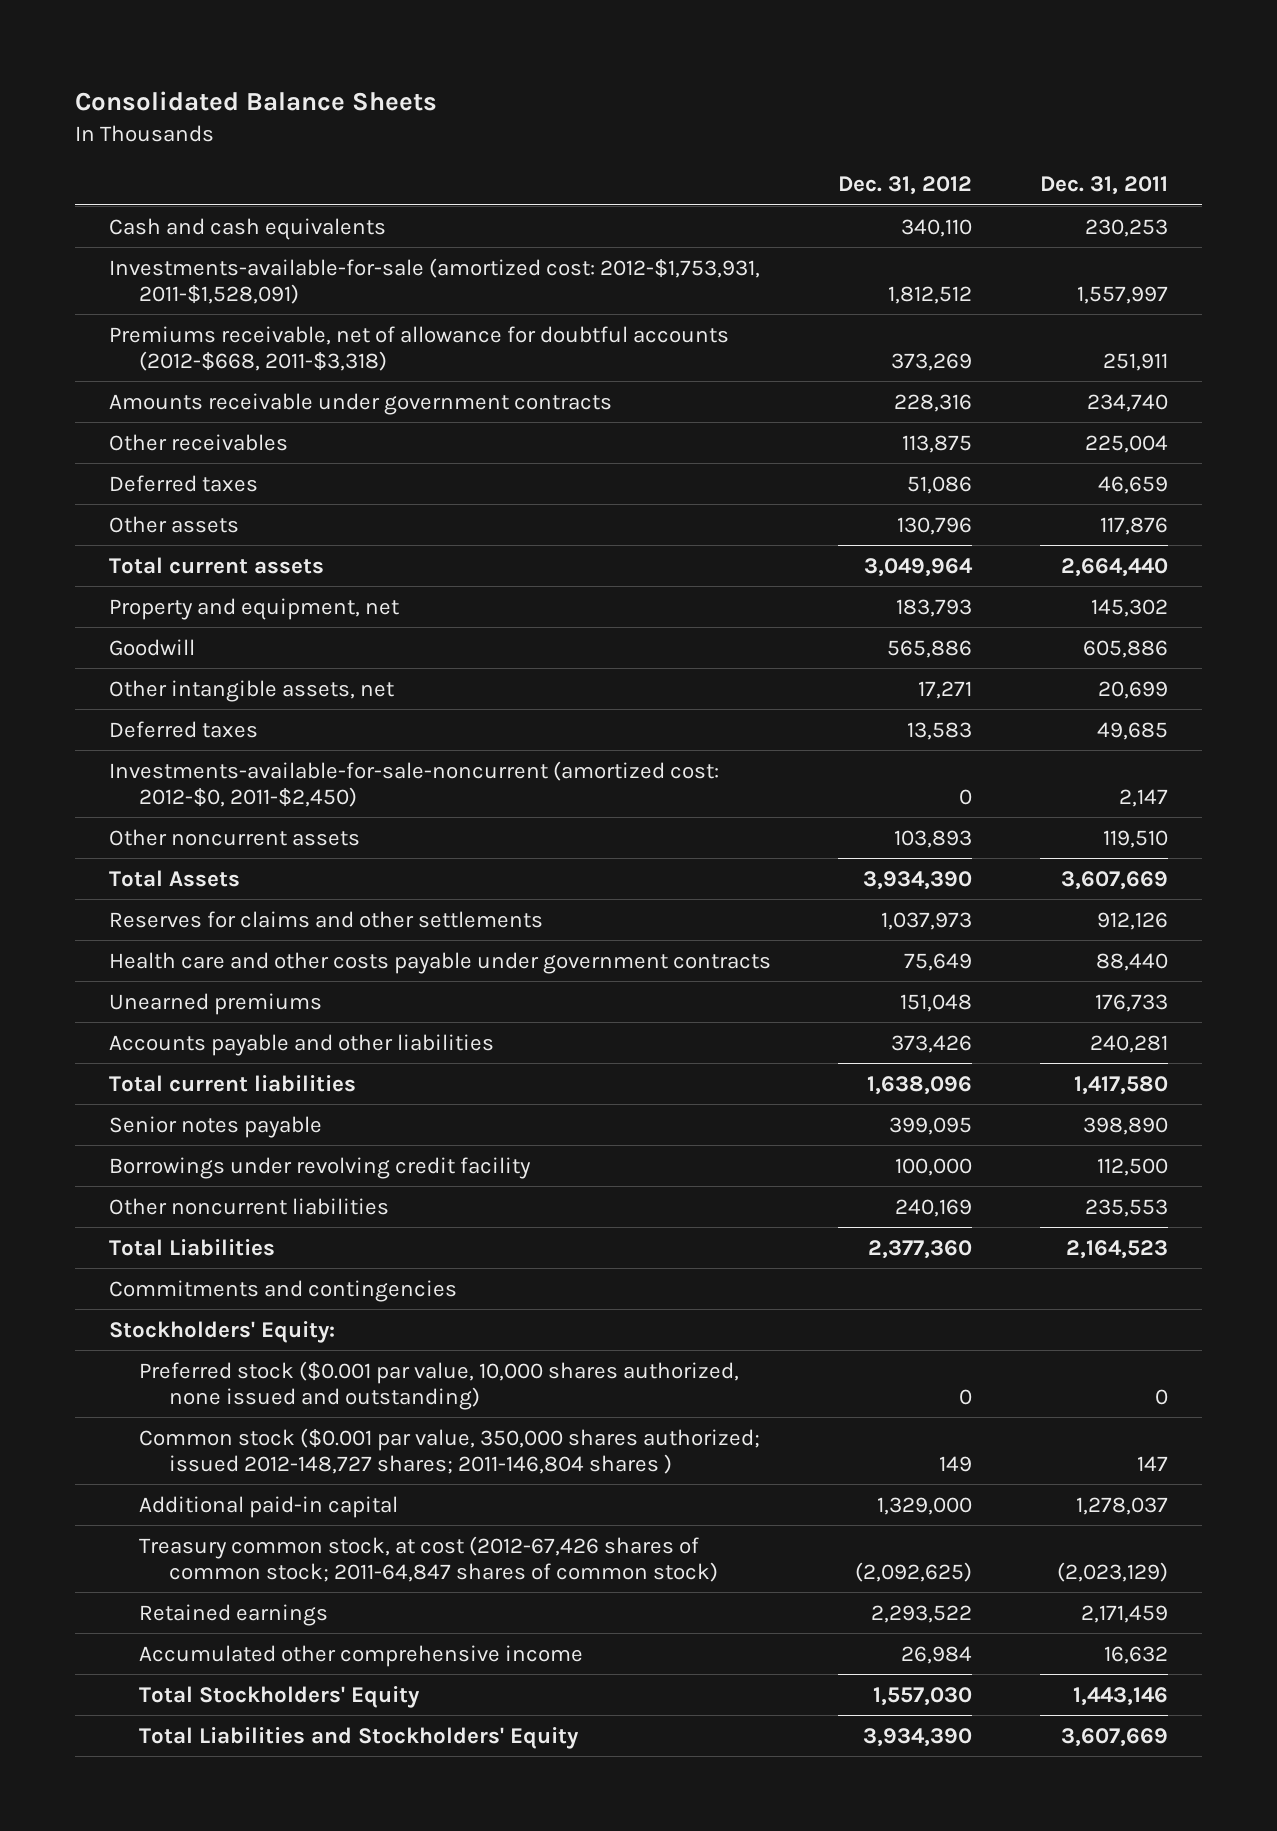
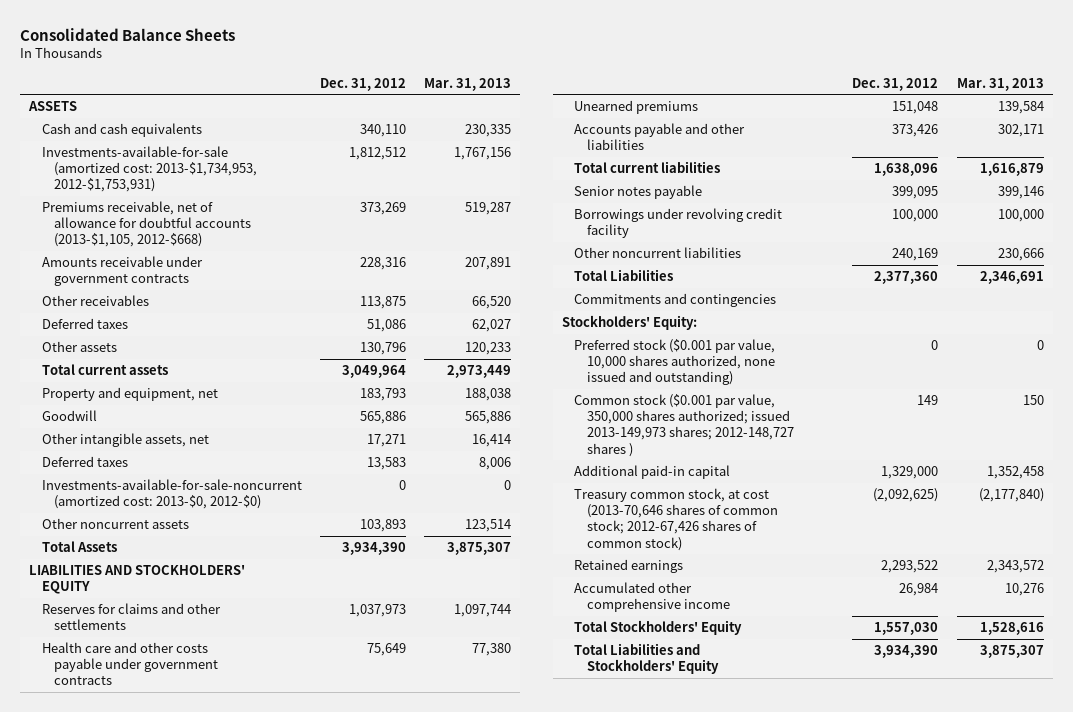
[1039,176,1168,196] Dec. 31, 2011 -> none
none -> [423,77,511,91] Mar. 31, 2013
none -> [28,101,78,112] ASSETS
[109,257,761,304] Investments-available-for-sale (amortized cost: 2012-$1,753,931, 2011-$1,528,091) -> [41,146,257,193] Investments-available-for-sale (amortized cost: 2013-$1,734,953, 2012-$1,753,931)
[109,325,730,371] Premiums receivable, net of allowance for doubtful accounts (2012-$668, 2011-$3,318) -> [41,201,251,248] Premiums receivable, net of allowance for doubtful accounts (2013-$1,105, 2012-$668)
[109,760,720,807] Investments-available-for-sale-noncurrent (amortized cost: 2012-$0, 2011-$2,450) -> [41,479,302,510] Investments-available-for-sale-noncurrent (amortized cost: 2013-$0, 2012-$0)
none -> [29,565,246,595] LIABILITIES AND STOCKHOLDERS' EQUITY
[139,1427,761,1474] Common stock ($0.001 par value, 350,000 shares authorized; issued 2012-148,727 shares; 2011-146,804 shares ) -> [574,394,794,457] Common stock ($0.001 par value, 350,000 shares authorized; issued 2013-149,973 shares; 2012-148,727 shares )
[139,1535,719,1582] Treasury common stock, at cost (2012-67,426 shares of common stock; 2011-64,847 shares of common stock) -> [574,488,778,551] Treasury common stock, at cost (2013-70,646 shares of common stock; 2012-67,426 shares of common stock)

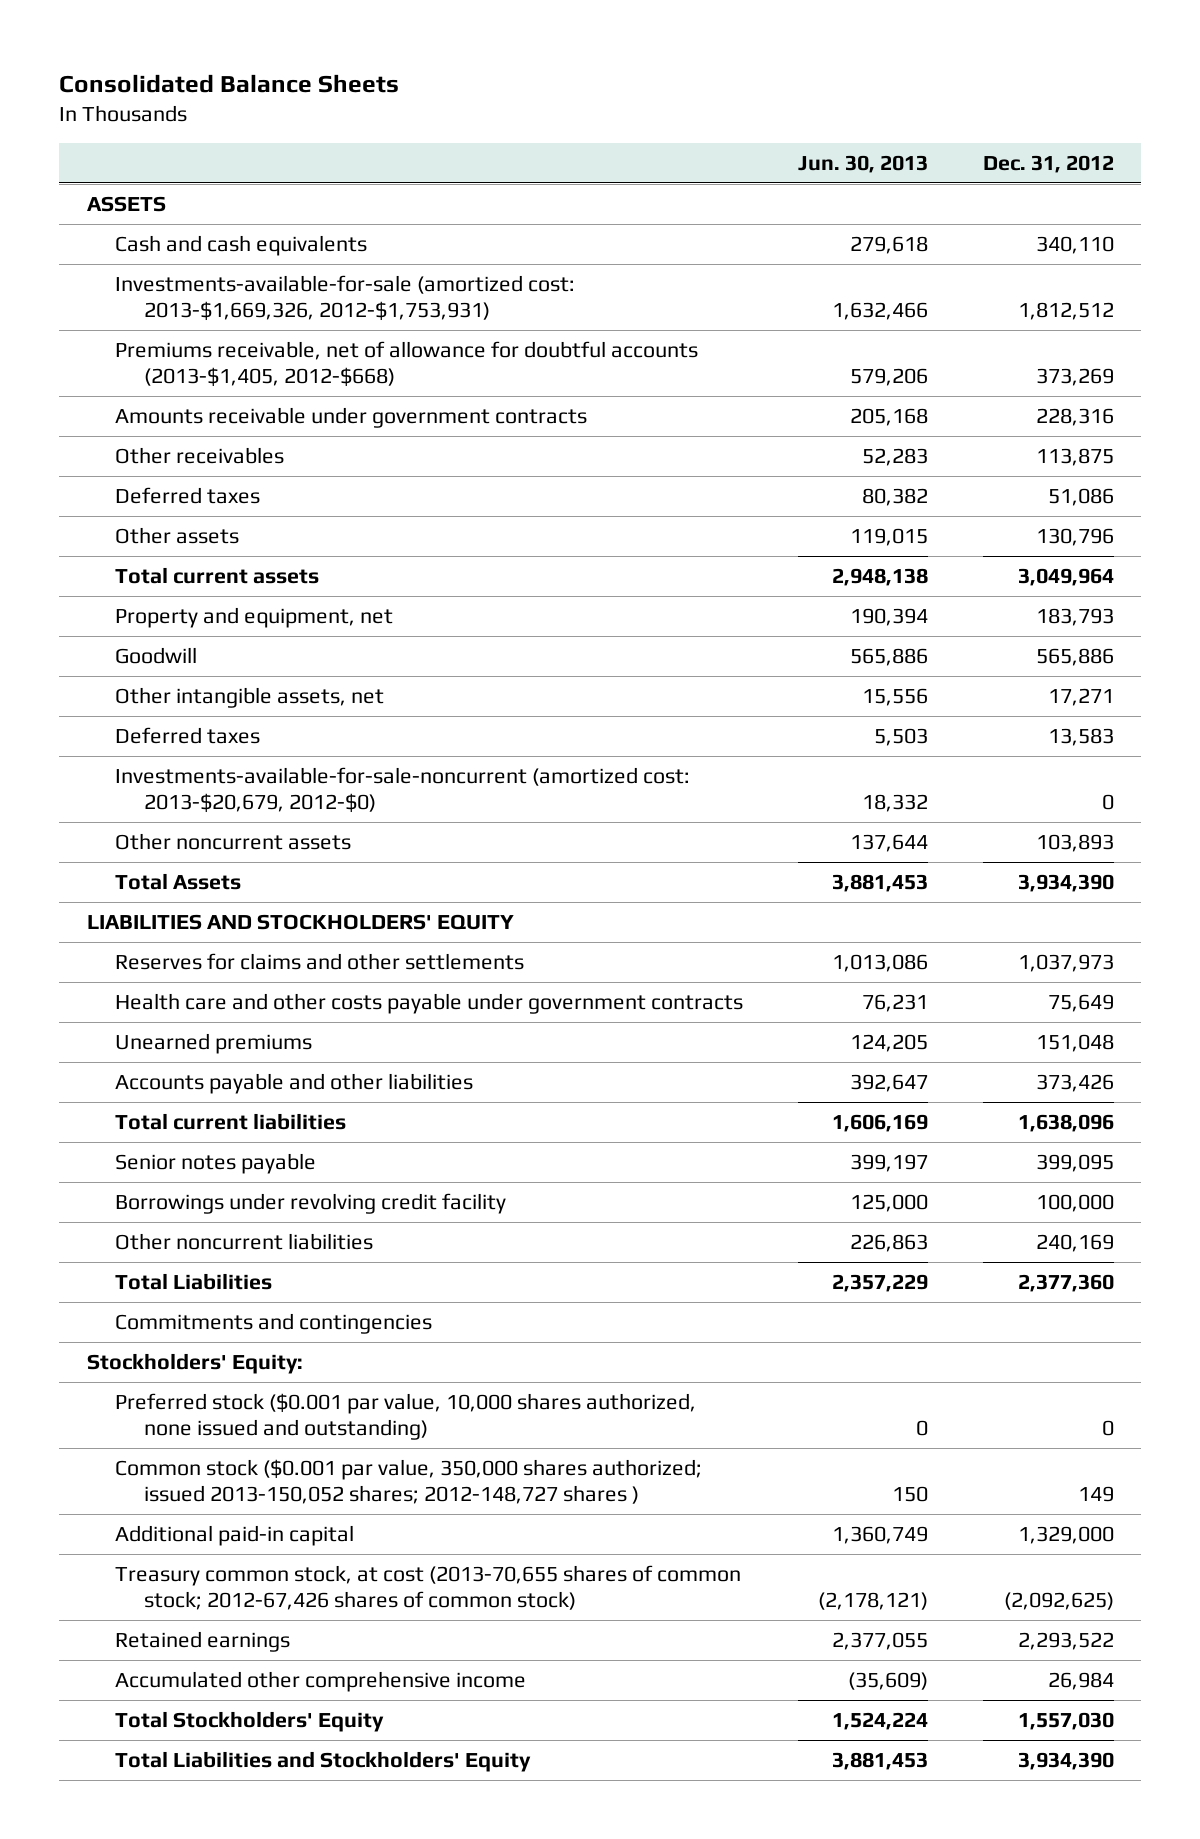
[423,77,511,91] Mar. 31, 2013 -> none
none -> [797,154,928,173] Jun. 30, 2013
[41,146,257,193] Investments-available-for-sale (amortized cost: 2013-$1,734,953, 2012-$1,753,931) -> [115,274,576,322] Investments-available-for-sale (amortized cost: 2013-$1,669,326, 2012-$1,753,931)
[41,201,251,248] Premiums receivable, net of allowance for doubtful accounts (2013-$1,105, 2012-$668) -> [115,340,699,388] Premiums receivable, net of allowance for doubtful accounts (2013-$1,405, 2012-$668)
[41,479,302,510] Investments-available-for-sale-noncurrent (amortized cost: 2013-$0, 2012-$0) -> [115,766,691,814] Investments-available-for-sale-noncurrent (amortized cost: 2013-$20,679, 2012-$0)
[574,394,794,457] Common stock ($0.001 par value, 350,000 shares authorized; issued 2013-149,973 shares; 2012-148,727 shares ) -> [115,1458,703,1505] Common stock ($0.001 par value, 350,000 shares authorized; issued 2013-150,052 shares; 2012-148,727 shares )
[574,488,778,551] Treasury common stock, at cost (2013-70,646 shares of common stock; 2012-67,426 shares of common stock) -> [115,1564,742,1611] Treasury common stock, at cost (2013-70,655 shares of common stock; 2012-67,426 shares of common stock)

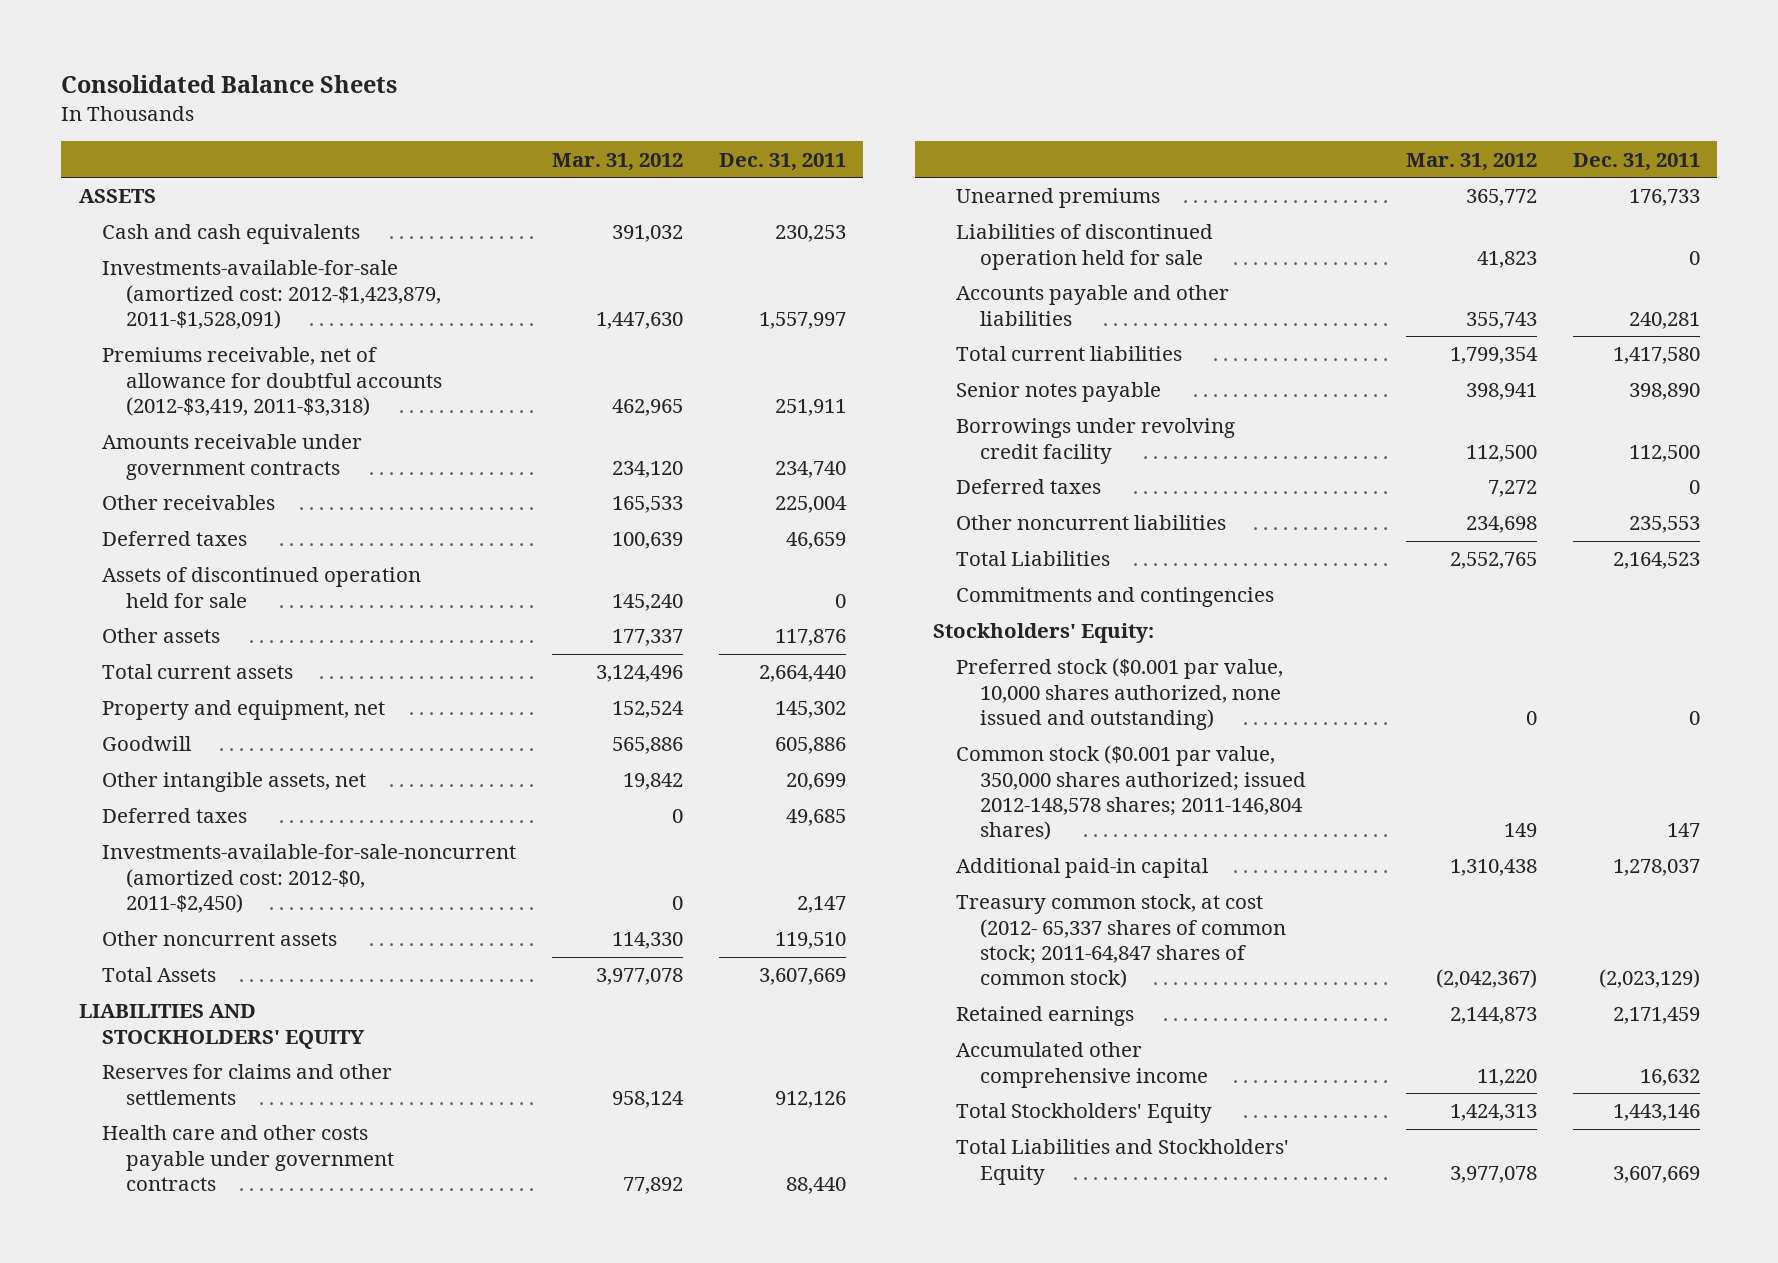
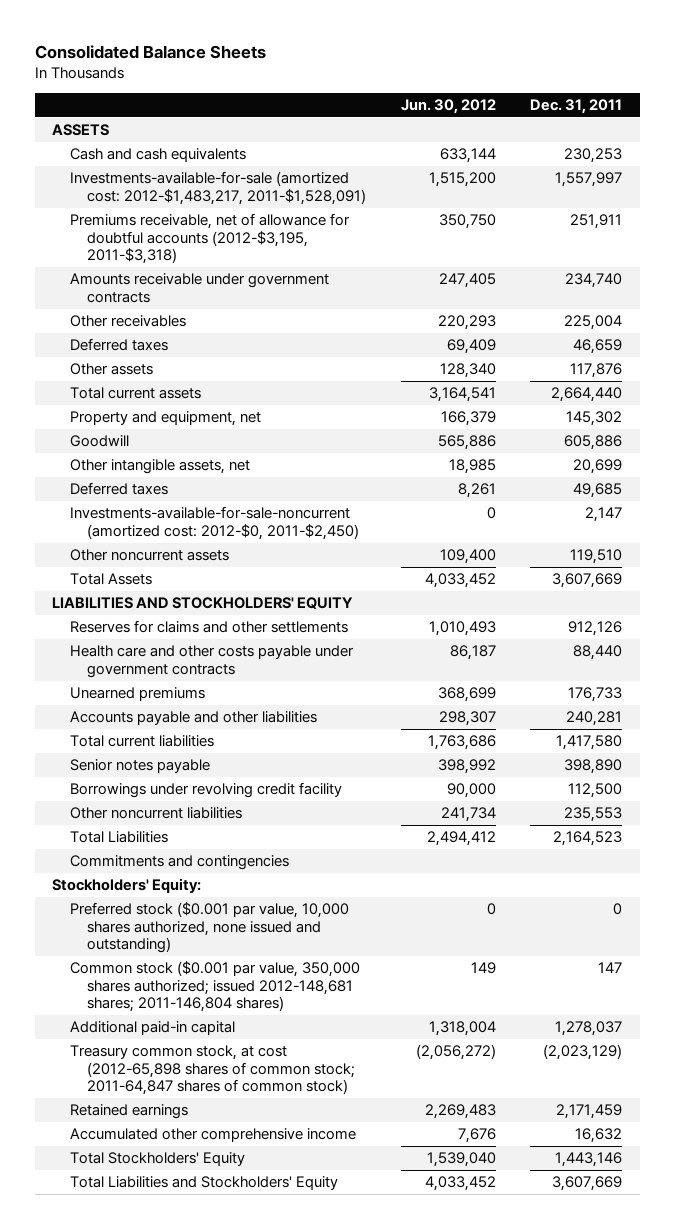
[551,152,683,171] Mar. 31, 2012 -> none
none -> [400,98,496,114] Jun. 30, 2012
[102,260,442,330] Investments-available-for-sale (amortized cost: 2012-$1,423,879, 2011-$1,528,091) -> [69,171,367,205] Investments-available-for-sale (amortized cost: 2012-$1,483,217, 2011-$1,528,091)
[102,347,443,417] Premiums receivable, net of allowance for doubtful accounts (2012-$3,419, 2011-$3,318) -> [69,213,350,265] Premiums receivable, net of allowance for doubtful accounts (2012-$3,195, 2011-$3,318)
[102,567,422,608] Assets of discontinued operation held for sale -> none
[956,224,1214,270] Liabilities of discontinued operation held for sale -> none
[956,479,1102,495] Deferred taxes -> none
[956,745,1306,841] Common stock ($0.001 par value, 350,000 shares authorized; issued 2012-148,578 shares; 2011-146,804 shares) -> [69,961,360,1013] Common stock ($0.001 par value, 350,000 shares authorized; issued 2012-148,681 shares; 2011-146,804 shares)
[956,894,1286,989] Treasury common stock, at cost (2012- 65,337 shares of common stock; 2011-64,847 shares of common stock) -> [69,1045,356,1096] Treasury common stock, at cost (2012-65,898 shares of common stock; 2011-64,847 shares of common stock)

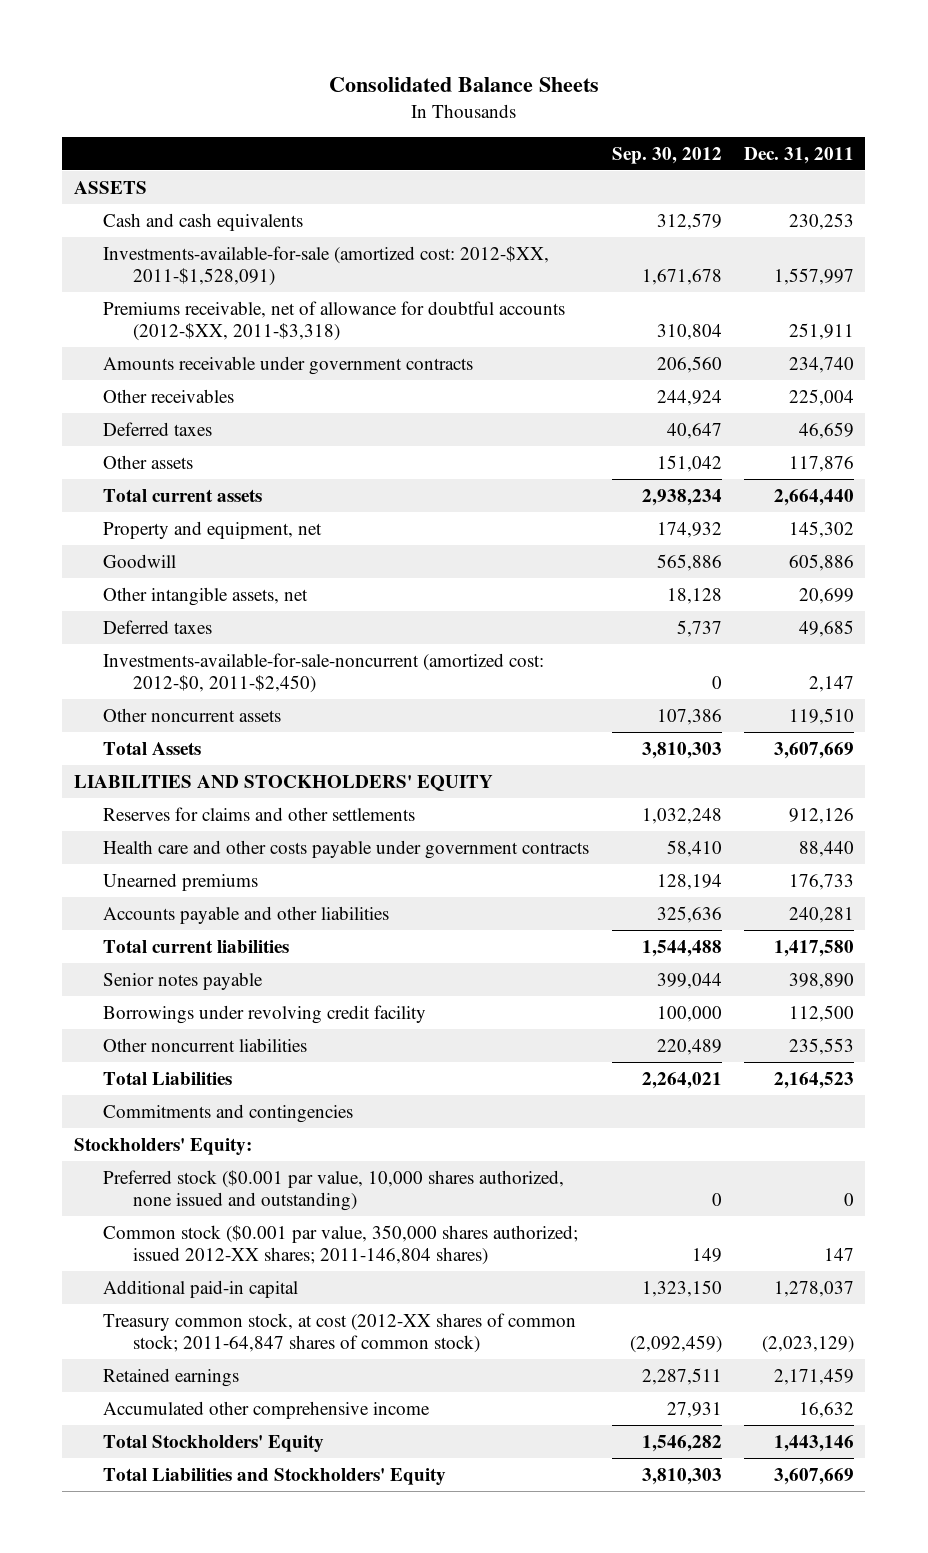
[400,98,496,114] Jun. 30, 2012 -> none
none -> [611,146,722,164] Sep. 30, 2012
[69,171,367,205] Investments-available-for-sale (amortized cost: 2012-$1,483,217, 2011-$1,528,091) -> [103,245,550,286] Investments-available-for-sale (amortized cost: 2012-$XX, 2011-$1,528,091)
[69,213,350,265] Premiums receivable, net of allowance for doubtful accounts (2012-$3,195, 2011-$3,318) -> [103,300,566,341] Premiums receivable, net of allowance for doubtful accounts (2012-$XX, 2011-$3,318)
[69,961,360,1013] Common stock ($0.001 par value, 350,000 shares authorized; issued 2012-148,681 shares; 2011-146,804 shares) -> [103,1224,579,1265] Common stock ($0.001 par value, 350,000 shares authorized; issued 2012-XX shares; 2011-146,804 shares)
[69,1045,356,1096] Treasury common stock, at cost (2012-65,898 shares of common stock; 2011-64,847 shares of common stock) -> [103,1312,577,1353] Treasury common stock, at cost (2012-XX shares of common stock; 2011-64,847 shares of common stock)

